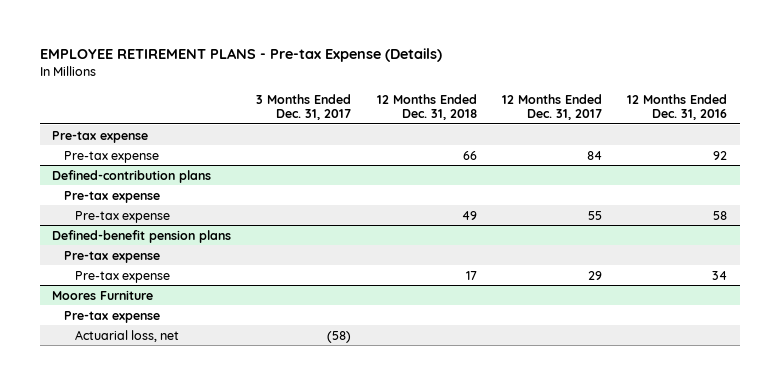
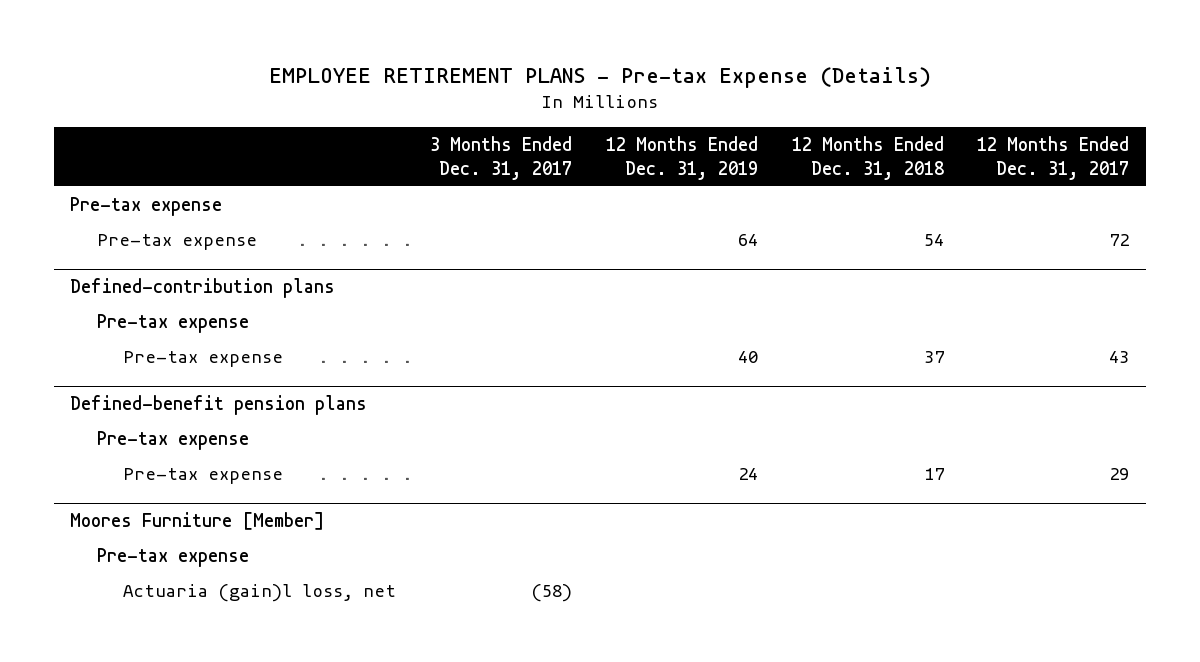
[627,93,728,121] 12 Months Ended Dec. 31, 2016 -> none
none -> [605,135,758,180] 12 Months Ended Dec. 31, 2019
[462,150,477,160] 66 -> [923,233,944,246] 54
[587,150,603,160] 84 -> [1109,233,1130,246] 72
[461,210,477,220] 49 -> [923,350,944,363] 37
[588,210,603,220] 55 -> [1109,350,1130,363] 43
[52,289,154,300] Moores Furniture -> [70,511,325,530] Moores Furniture [Member]
[74,329,179,342] Actuarial loss, net -> [123,583,397,602] Actuaria (gain)l loss, net

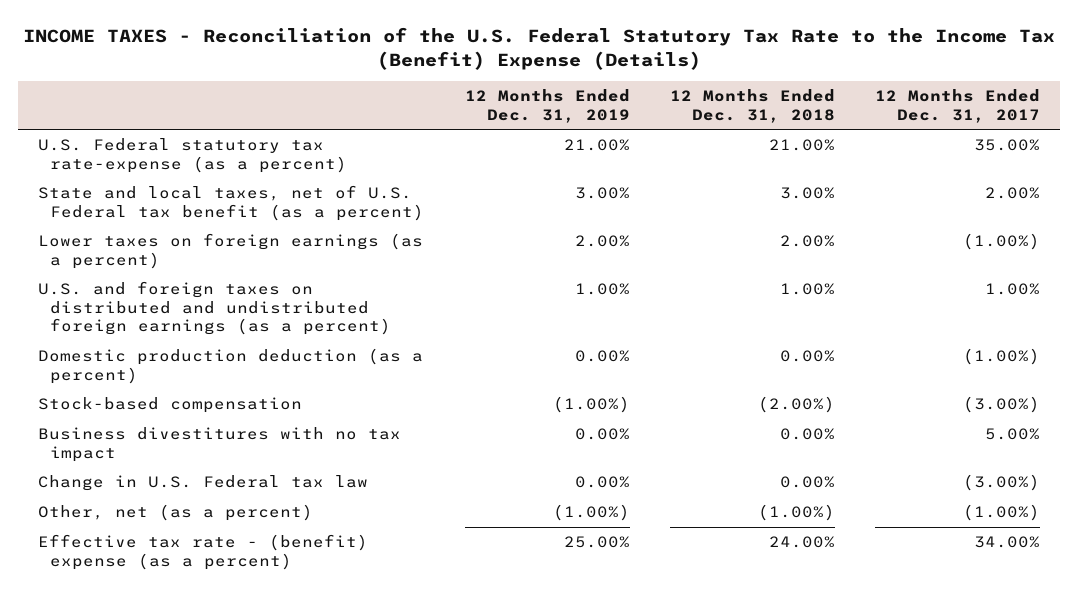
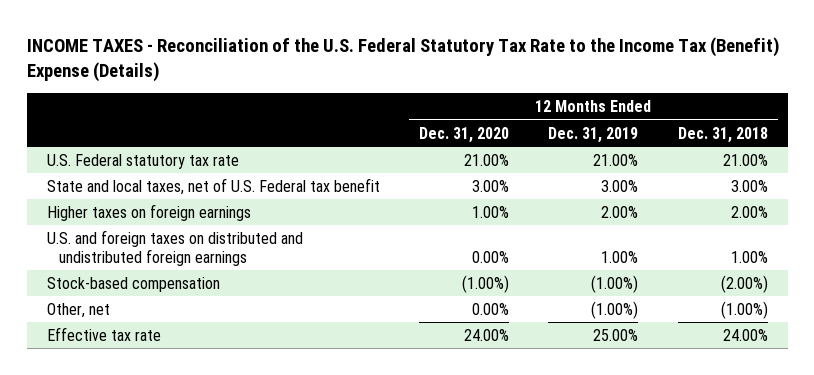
[874,89,1040,123] 12 Months Ended Dec. 31, 2017 -> none
none -> [418,126,509,143] Dec. 31, 2020
[38,348,424,384] Domestic production deduction (as a percent) -> none
[38,138,348,173] U.S. Federal statutory tax rate-expense (as a percent) -> [46,153,239,169] U.S. Federal statutory tax rate
[38,185,425,221] State and local taxes, net of U.S. Federal tax benefit (as a percent) -> [46,177,380,195] State and local taxes, net of U.S. Federal tax benefit
[38,233,424,269] Lower taxes on foreign earnings (as a percent) -> [46,203,251,221] Higher taxes on foreign earnings
[38,281,392,336] U.S. and foreign taxes on distributed and undistributed foreign earnings (as a percent) -> [46,229,303,266] U.S. and foreign taxes on distributed and undistributed foreign earnings
[38,427,402,462] Business divestitures with no tax impact -> none
[38,475,369,492] Change in U.S. Federal tax law -> none
[38,504,314,522] Other, net (as a percent) -> [46,302,110,318] Other, net
[38,534,369,570] Effective tax rate - (benefit) expense (as a percent) -> [46,326,161,341] Effective tax rate

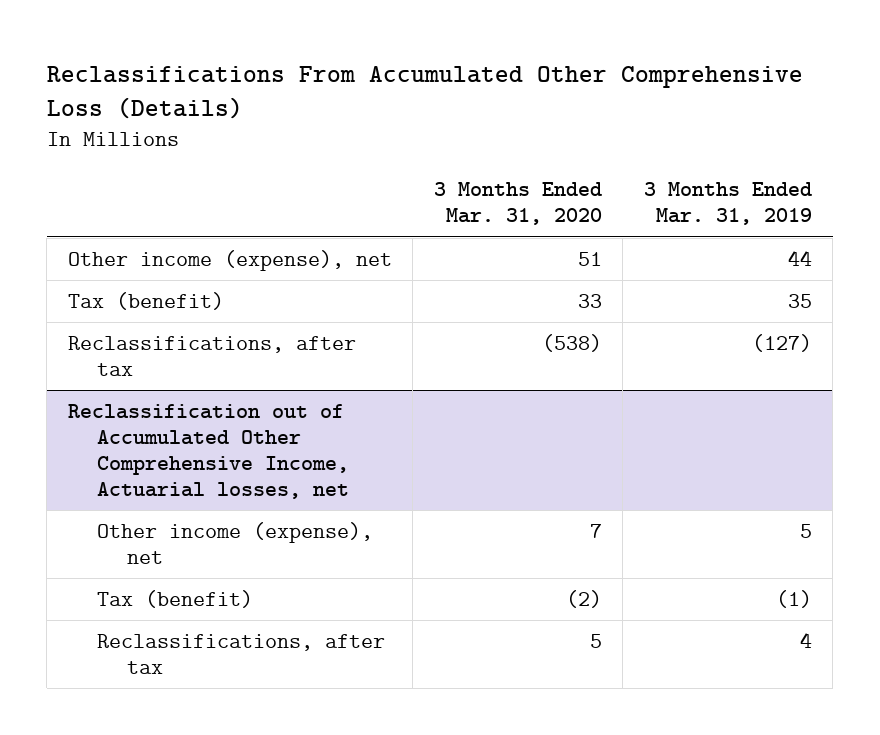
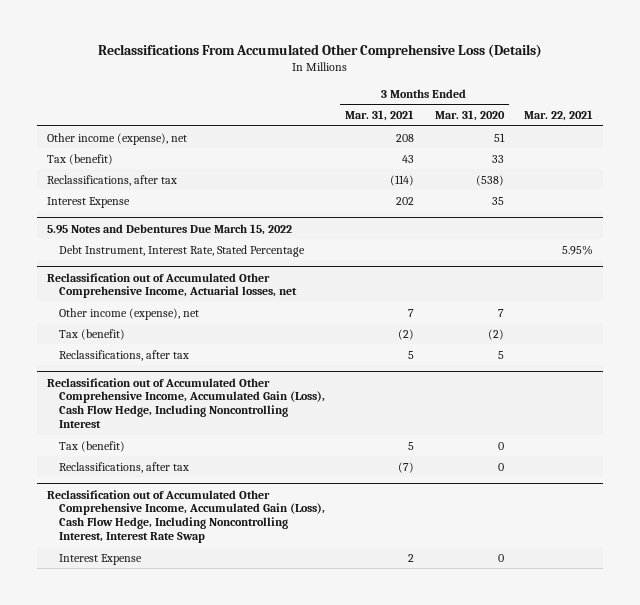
[643,182,812,226] 3 Months Ended Mar. 31, 2019 -> none
none -> [345,109,415,121] Mar. 31, 2021
none -> [523,109,593,121] Mar. 22, 2021
none -> [46,196,130,208] Interest Expense
none -> [46,223,292,235] 5.95 Notes and Debentures Due March 15, 2022
none -> [58,244,305,257] Debt Instrument, Interest Rate, Stated Percentage
none -> [46,377,325,429] Reclassification out of Accumulated Other Comprehensive Income, Accumulated Gain (Loss), Cash Flow Hedge, Including Noncontrolling Interest
none -> [58,440,125,452] Tax (benefit)
none -> [58,461,189,473] Reclassifications, after tax
none -> [46,489,325,544] Reclassification out of Accumulated Other Comprehensive Income, Accumulated Gain (Loss), Cash Flow Hedge, Including Noncontrolling Interest, Interest Rate Swap
none -> [58,553,142,565] Interest Expense

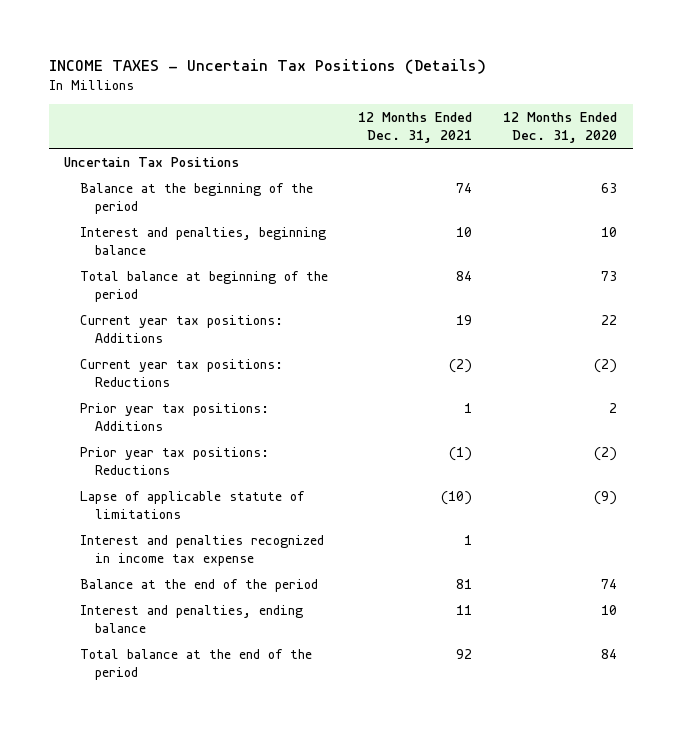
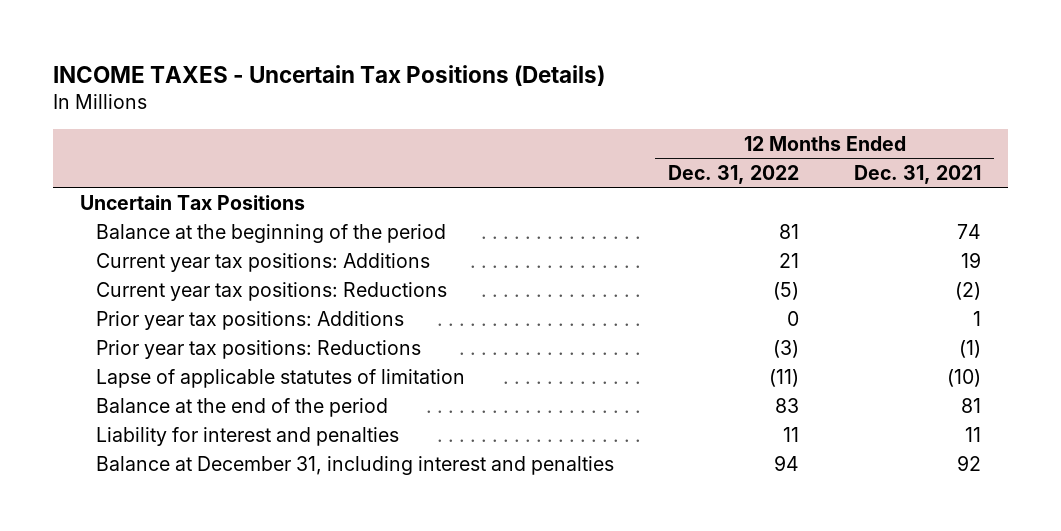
[503,111,618,144] 12 Months Ended Dec. 31, 2020 -> none
none -> [668,164,800,184] Dec. 31, 2022
[79,226,326,256] Interest and penalties, beginning balance -> none
[79,270,328,303] Total balance at beginning of the period -> none
[79,534,324,567] Interest and penalties recognized in income tax expense -> none
[79,490,305,520] Lapse of applicable statute of limitations -> [95,368,465,388] Lapse of applicable statutes of limitation
[79,604,303,634] Interest and penalties, ending balance -> none
[79,648,312,681] Total balance at the end of the period -> none
none -> [95,426,399,446] Liability for interest and penalties
none -> [95,455,614,475] Balance at December 31, including interest and penalties

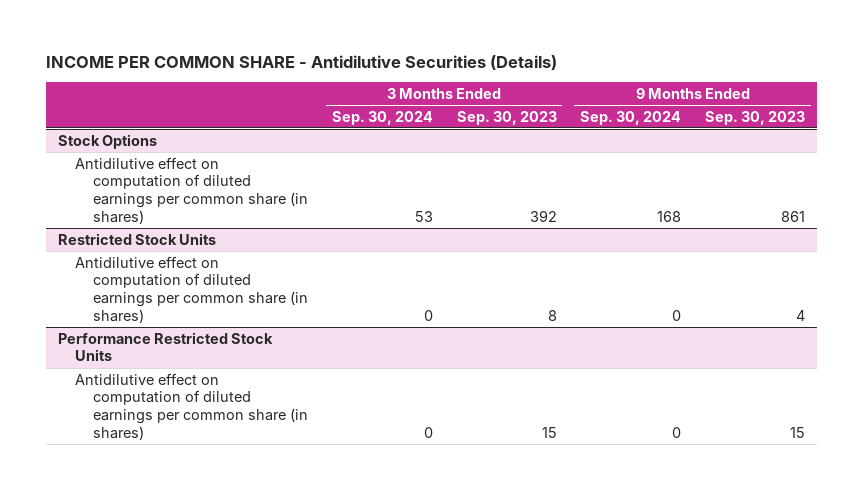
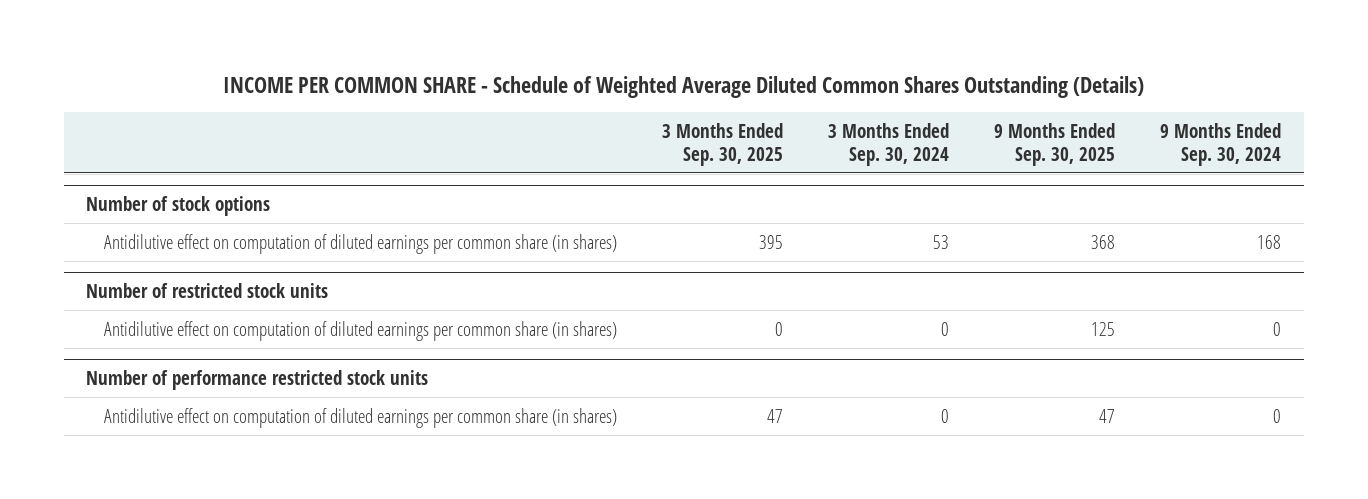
[45,55,557,71] INCOME PER COMMON SHARE - Antidilutive Securities (Details) -> [222,76,1144,99] INCOME PER COMMON SHARE - Schedule of Weighted Average Diluted Common Shares Outstanding (Details)
[456,110,557,125] Sep. 30, 2023 -> none
[705,110,806,125] Sep. 30, 2023 -> none
none -> [661,122,783,166] 3 Months Ended Sep. 30, 2025
none -> [994,122,1116,166] 9 Months Ended Sep. 30, 2025
[57,133,157,149] Stock Options -> [86,196,271,217] Number of stock options
[57,232,216,245] Restricted Stock Units -> [86,283,329,299] Number of restricted stock units
[57,331,273,362] Performance Restricted Stock Units -> [86,370,429,391] Number of performance restricted stock units

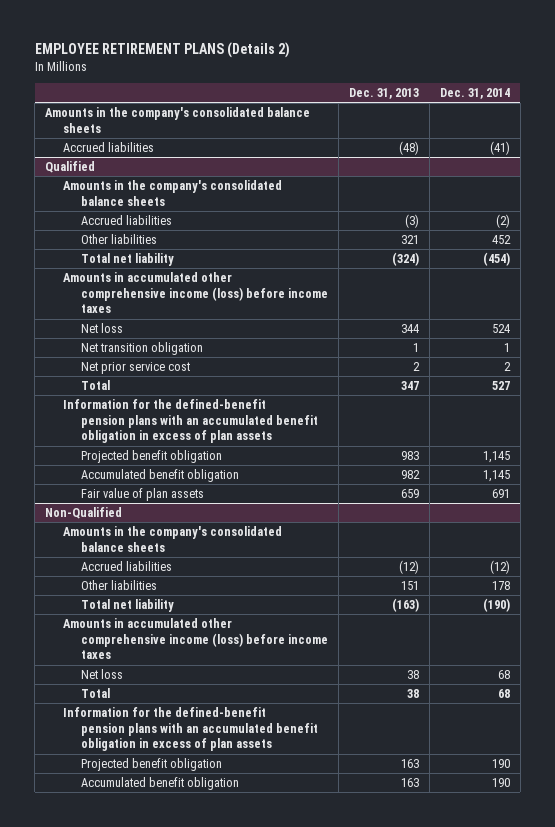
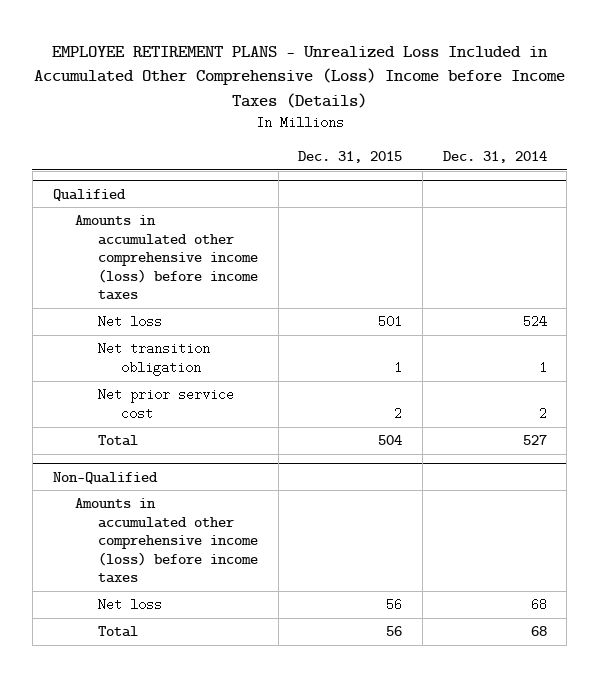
[34,42,290,59] EMPLOYEE RETIREMENT PLANS (Details 2) -> [33,45,565,108] EMPLOYEE RETIREMENT PLANS - Unrealized Loss Included in Accumulated Other Comprehensive (Loss) Income before Income Taxes (Details)
[349,88,420,100] Dec. 31, 2013 -> none
none -> [298,151,403,164] Dec. 31, 2015
[45,106,311,133] Amounts in the company's consolidated balance sheets -> none
[63,141,155,152] Accrued liabilities -> none
[63,179,283,206] Amounts in the company's consolidated balance sheets -> none
[81,214,173,225] Accrued liabilities -> none
[81,233,158,244] Other liabilities -> none
[81,252,175,266] Total net liability -> none
[63,398,319,444] Information for the defined-benefit pension plans with an accumulated benefit obligation in excess of plan assets -> none
[81,449,223,463] Projected benefit obligation -> none
[81,468,240,482] Accumulated benefit obligation -> none
[81,487,205,501] Fair value of plan assets -> none
[63,525,283,552] Amounts in the company's consolidated balance sheets -> none
[81,560,173,571] Accrued liabilities -> none
[81,579,158,590] Other liabilities -> none
[81,598,175,612] Total net liability -> none
[63,706,319,752] Information for the defined-benefit pension plans with an accumulated benefit obligation in excess of plan assets -> none
[81,757,223,771] Projected benefit obligation -> none
[81,776,240,790] Accumulated benefit obligation -> none

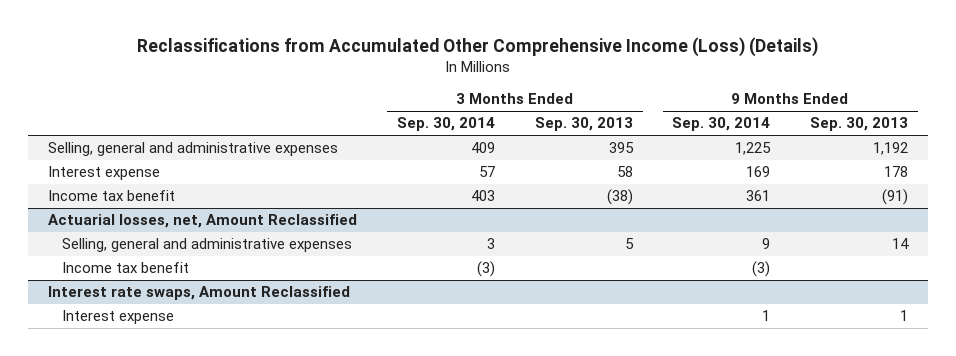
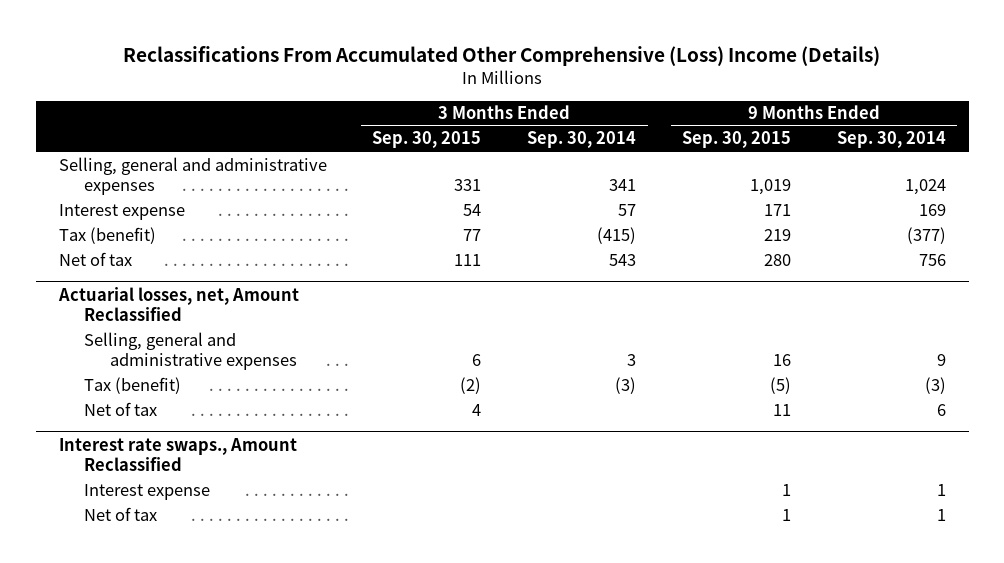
[137,36,819,57] Reclassifications from Accumulated Other Comprehensive Income (Loss) (Details) -> [123,45,881,66] Reclassifications From Accumulated Other Comprehensive (Loss) Income (Details)
[534,117,633,132] Sep. 30, 2013 -> none
[810,117,909,132] Sep. 30, 2013 -> none
none -> [372,131,482,149] Sep. 30, 2015
none -> [682,131,792,149] Sep. 30, 2015
[470,142,495,154] 409 -> [609,178,637,191] 341
[735,142,772,156] 1,225 -> [904,178,946,195] 1,024
[48,190,176,202] Income tax benefit -> [58,226,156,244] Tax (benefit)
[470,190,495,202] 403 -> [597,226,637,244] (415)
[746,190,771,202] 361 -> [906,226,946,244] (377)
none -> [58,251,132,266] Net of tax
[62,262,190,274] Income tax benefit -> [84,376,182,394] Tax (benefit)
none -> [84,401,158,416] Net of tax
[48,286,351,301] Interest rate swaps, Amount Reclassified -> [58,437,297,471] Interest rate swaps., Amount Reclassified
none -> [84,506,158,521] Net of tax

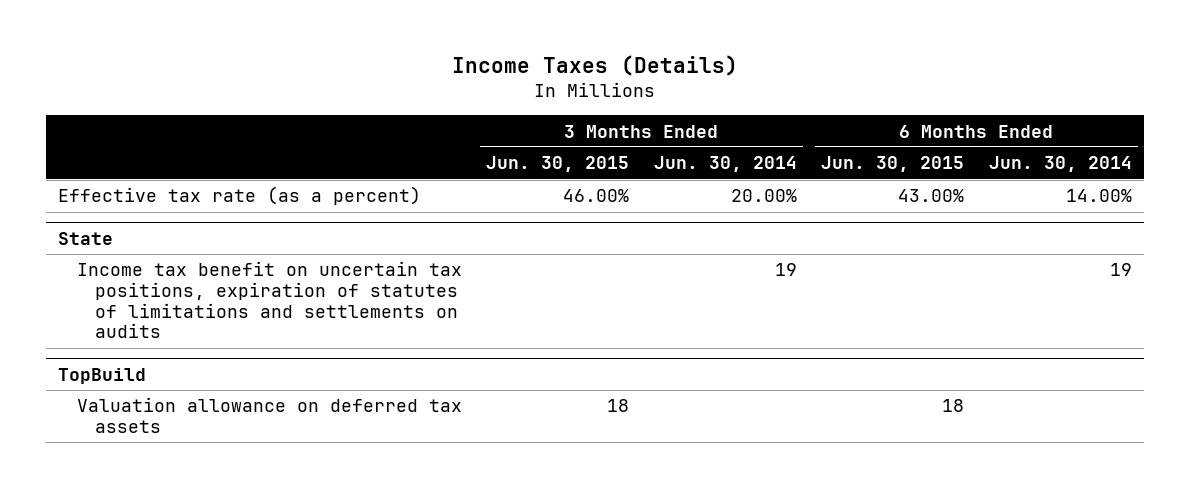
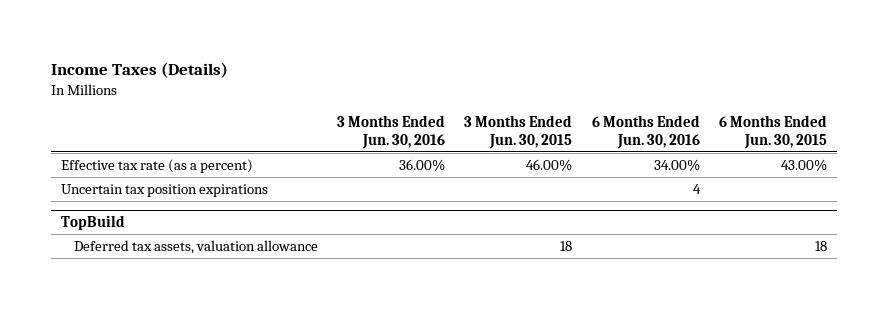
[653,156,797,173] Jun. 30, 2014 -> none
[988,156,1132,173] Jun. 30, 2014 -> none
none -> [337,114,446,149] 3 Months Ended Jun. 30, 2016
none -> [591,114,700,149] 6 Months Ended Jun. 30, 2016
[57,231,113,245] State -> none
[76,261,462,339] Income tax benefit on uncertain tax positions, expiration of statutes of limitations and settlements on audits -> none
none -> [61,184,269,198] Uncertain tax position expirations
[76,397,462,434] Valuation allowance on deferred tax assets -> [73,240,318,255] Deferred tax assets, valuation allowance

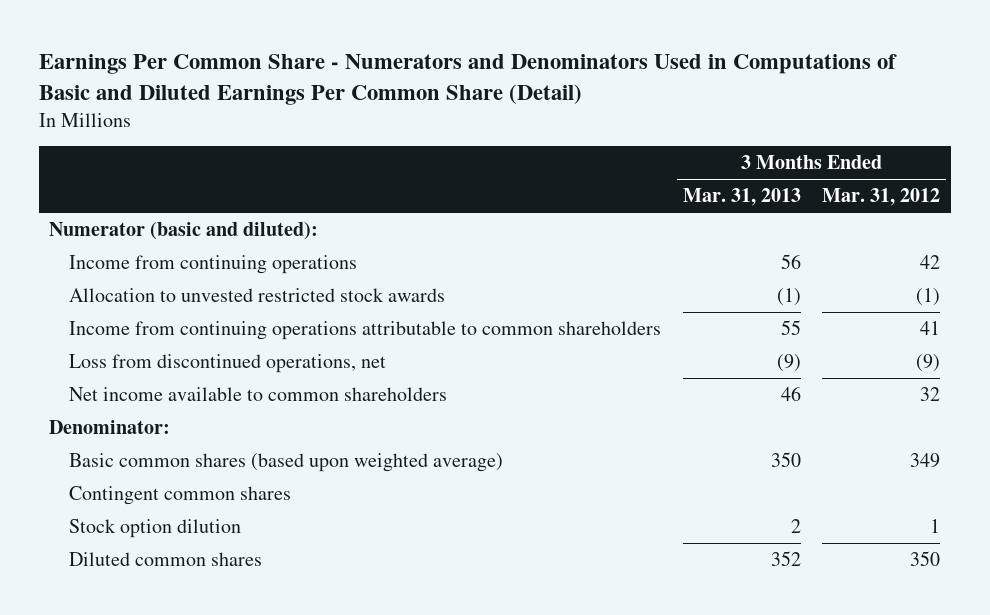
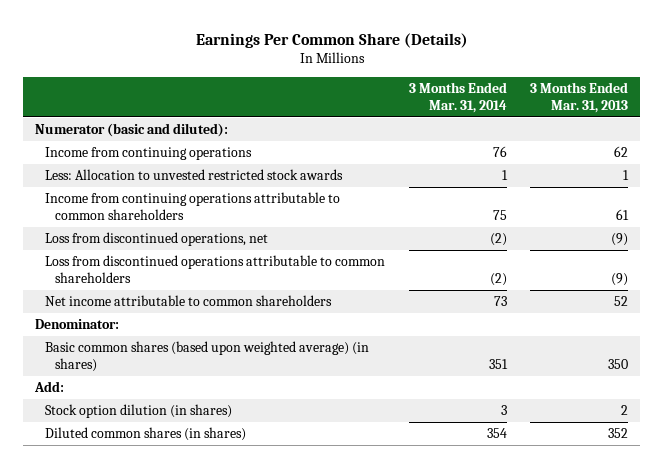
[38,54,897,105] Earnings Per Common Share - Numerators and Denominators Used in Computations of Basic and Diluted Earnings Per Common Share (Detail) -> [195,32,468,48] Earnings Per Common Share (Details)
[822,188,941,207] Mar. 31, 2012 -> none
none -> [408,81,507,114] 3 Months Ended Mar. 31, 2014
[780,253,801,269] 56 -> [614,146,629,158] 62
[69,287,446,302] Allocation to unvested restricted stock awards -> [44,169,343,181] Less: Allocation to unvested restricted stock awards
[776,287,801,306] (1) -> [623,170,630,181] 1
[780,319,801,335] 55 -> [616,209,630,221] 61
none -> [44,255,385,284] Loss from discontinued operations attributable to common shareholders
[69,386,448,401] Net income available to common shareholders -> [44,295,332,307] Net income attributable to common shareholders
[780,385,801,401] 46 -> [614,296,629,307] 52
[69,485,292,505] Contingent common shares -> none
[69,452,504,472] Basic common shares (based upon weighted average) -> [44,341,369,373] Basic common shares (based upon weighted average) (in shares)
none -> [34,381,65,393] Add:
[69,518,242,538] Stock option dilution -> [44,404,232,419] Stock option dilution (in shares)
[69,551,263,566] Diluted common shares -> [44,427,246,442] Diluted common shares (in shares)

